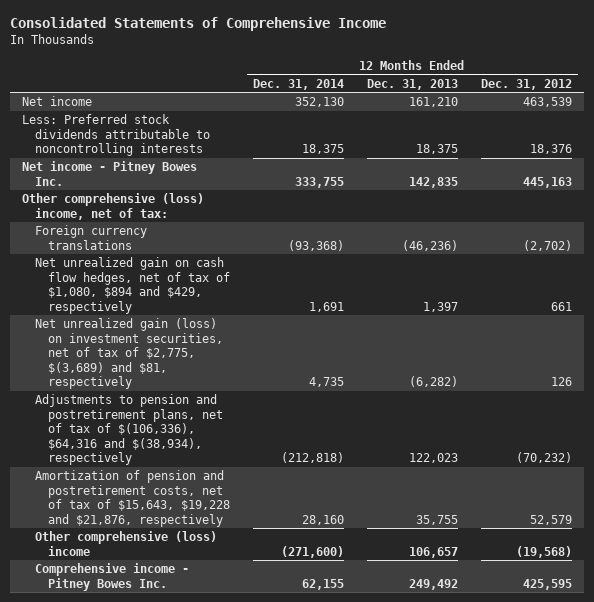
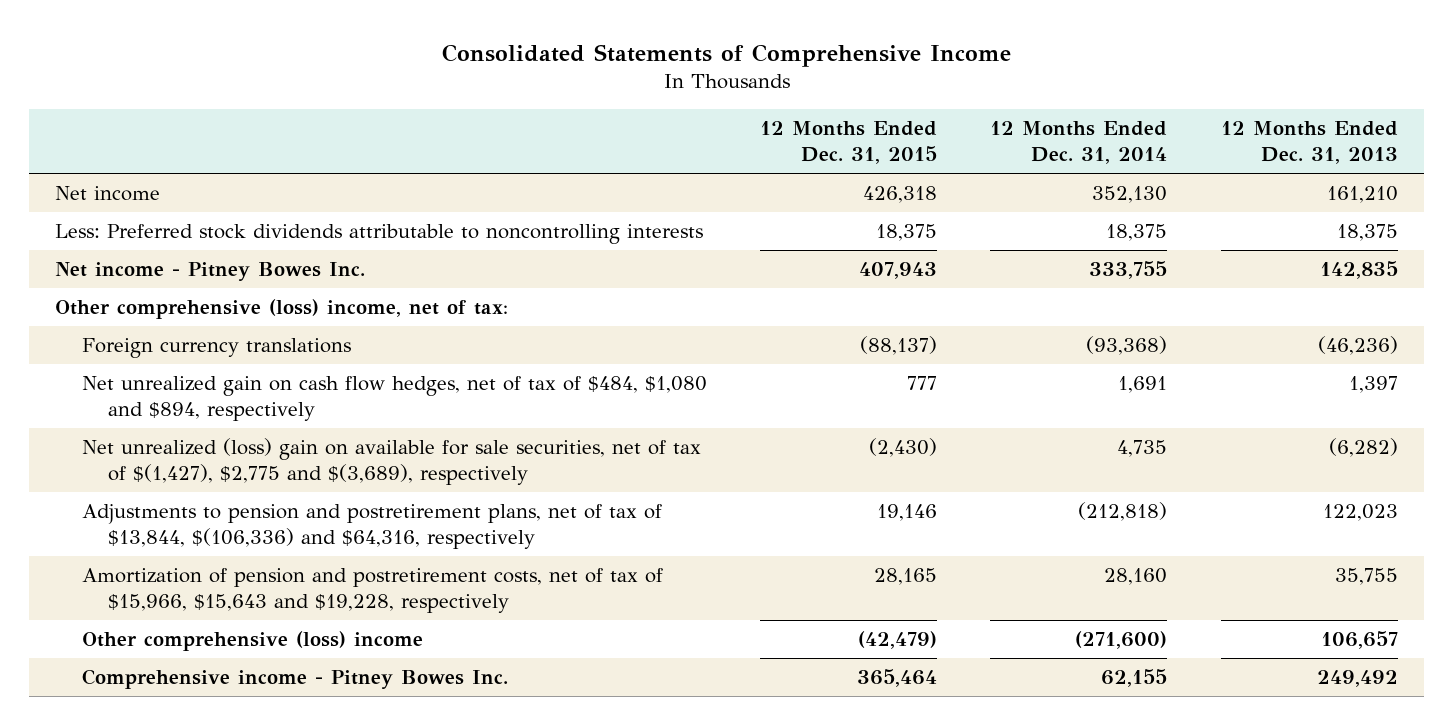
[481,78,573,90] Dec. 31, 2012 -> none
none -> [759,121,937,164] 12 Months Ended Dec. 31, 2015
[34,257,230,314] Net unrealized gain on cash flow hedges, net of tax of $1,080, $894 and $429, respectively -> [81,376,707,422] Net unrealized gain on cash flow hedges, net of tax of $484, $1,080 and $894, respectively
[34,318,223,390] Net unrealized gain (loss) on investment securities, net of tax of $2,775, $(3,689) and $81, respectively -> [81,438,701,486] Net unrealized (loss) gain on available for sale securities, net of tax of $(1,427), $2,775 and $(3,689), respectively
[34,394,223,466] Adjustments to pension and postretirement plans, net of tax of $(106,336), $64,316 and $(38,934), respectively -> [81,504,662,550] Adjustments to pension and postretirement plans, net of tax of $13,844, $(106,336) and $64,316, respectively
[34,470,230,527] Amortization of pension and postretirement costs, net of tax of $15,643, $19,228 and $21,876, respectively -> [81,568,663,614] Amortization of pension and postretirement costs, net of tax of $15,966, $15,643 and $19,228, respectively

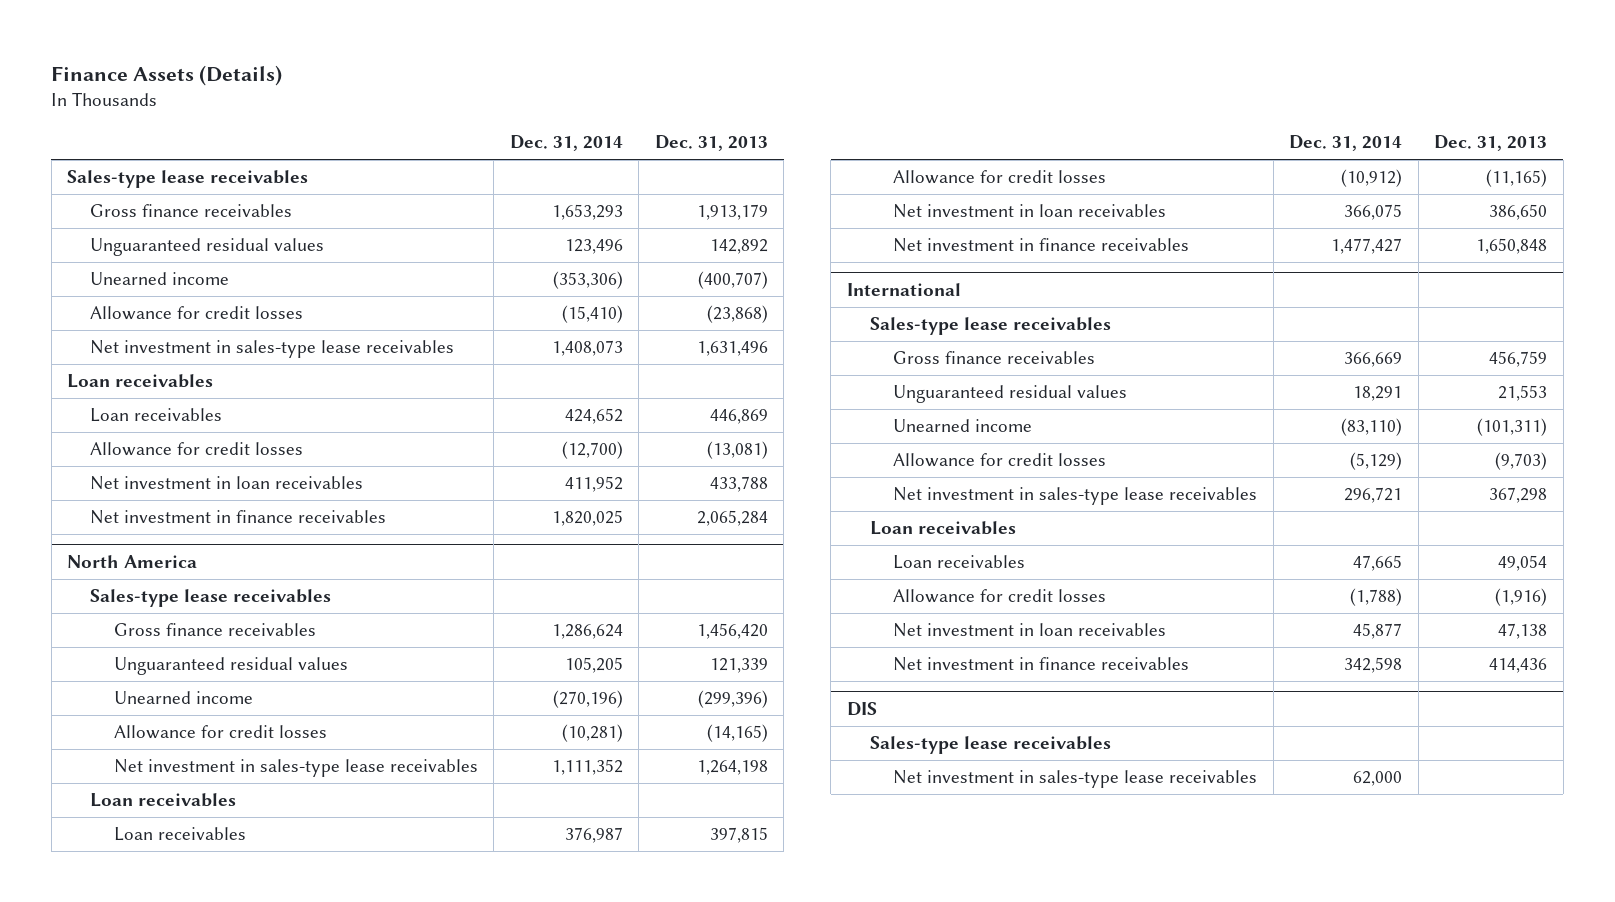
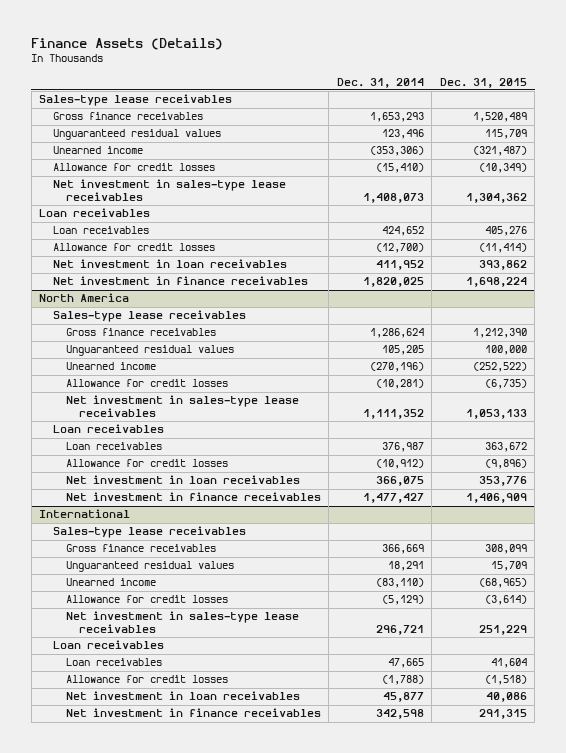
[654,134,768,151] Dec. 31, 2013 -> none
none -> [439,77,527,88] Dec. 31, 2015
[846,702,877,717] DIS -> none
[870,736,1112,755] Sales-type lease receivables -> none
[893,770,1258,789] Net investment in sales-type lease receivables -> none

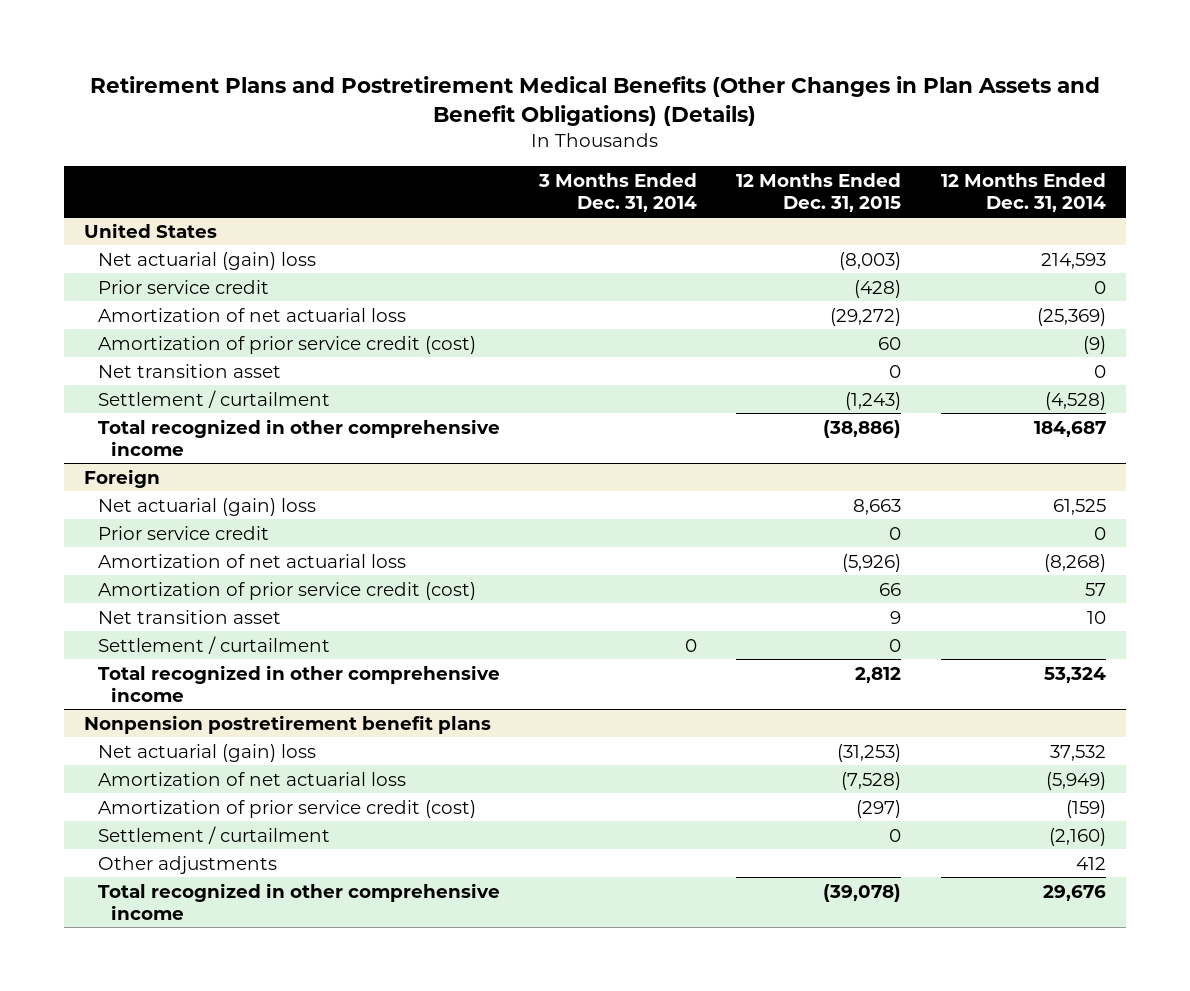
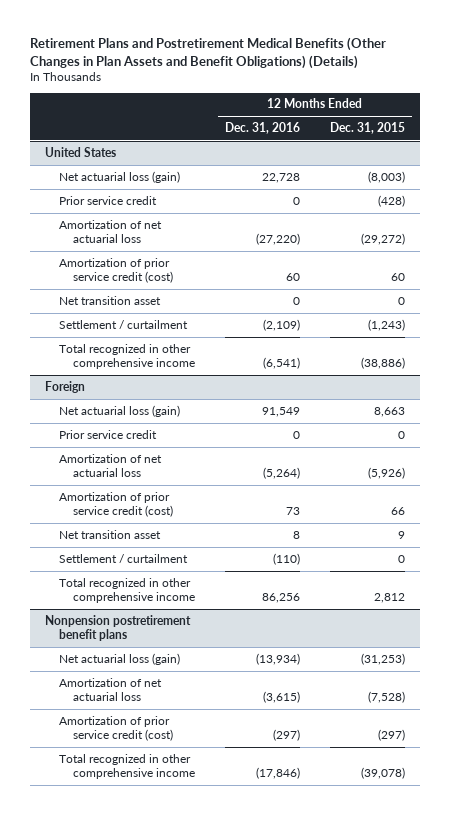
[538,172,698,212] 3 Months Ended Dec. 31, 2014 -> none
[940,172,1106,212] 12 Months Ended Dec. 31, 2014 -> none
none -> [224,122,300,135] Dec. 31, 2016
[97,251,316,270] Net actuarial (gain) loss -> [58,170,180,183] Net actuarial loss (gain)
[97,497,316,516] Net actuarial (gain) loss -> [58,404,180,417] Net actuarial loss (gain)
[97,743,316,762] Net actuarial (gain) loss -> [58,652,180,665] Net actuarial loss (gain)
[97,825,330,844] Settlement / curtailment -> none
[97,855,277,874] Other adjustments -> none

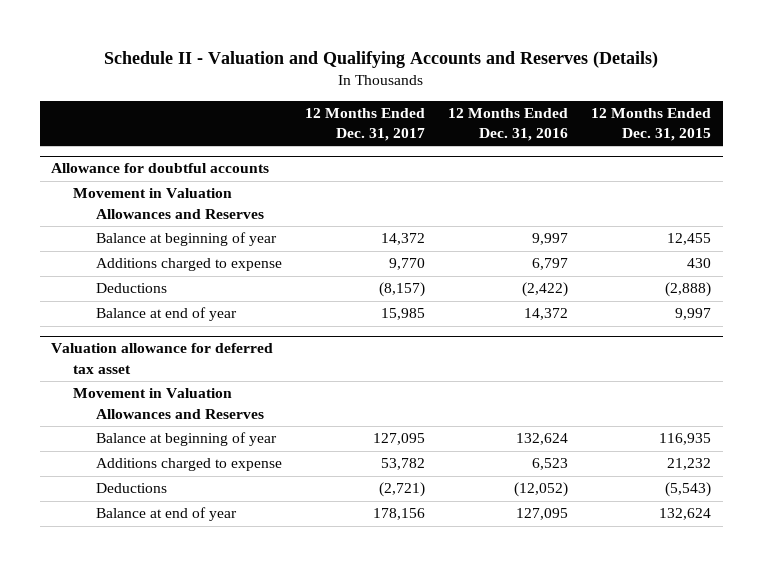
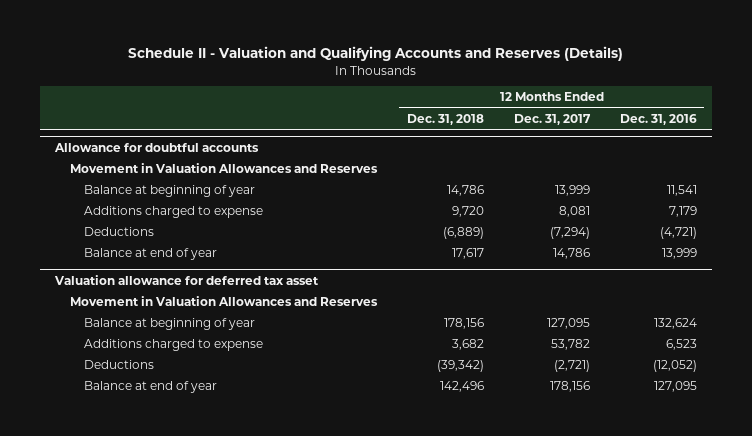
[591,108,712,142] 12 Months Ended Dec. 31, 2015 -> none
none -> [406,113,484,125] Dec. 31, 2018
[380,233,425,246] 14,372 -> [554,184,590,196] 13,999
[531,233,568,246] 9,997 -> [666,184,697,196] 11,541
[388,258,425,271] 9,770 -> [558,205,590,217] 8,081
[531,258,568,271] 6,797 -> [668,205,697,217] 7,179
[378,282,425,298] (8,157) -> [549,226,590,239] (7,294)
[521,282,568,298] (2,422) -> [659,226,697,239] (4,721)
[380,308,425,321] 15,985 -> [552,247,590,259] 14,786
[523,308,568,321] 14,372 -> [661,247,697,259] 13,999

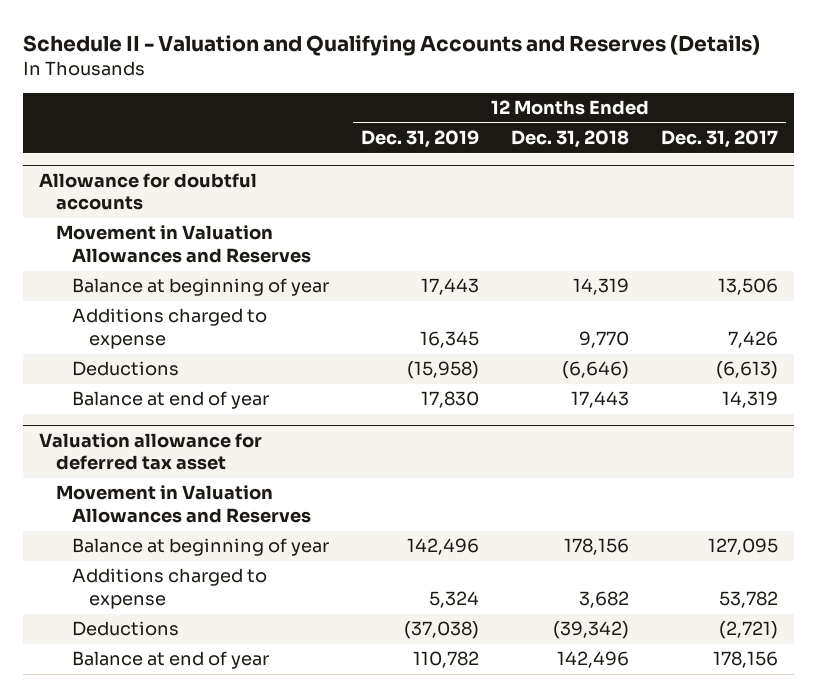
[619,113,697,125] Dec. 31, 2016 -> none
none -> [361,130,480,149] Dec. 31, 2019
[446,184,484,196] 14,786 -> [573,278,630,296] 14,319
[554,184,590,196] 13,999 -> [718,278,779,296] 13,506
[451,205,484,217] 9,720 -> [579,331,630,349] 9,770
[558,205,590,217] 8,081 -> [728,331,779,349] 7,426
[442,226,484,239] (6,889) -> [562,361,630,380] (6,646)
[549,226,590,239] (7,294) -> [716,361,779,380] (6,613)
[451,247,484,259] 17,617 -> [571,391,630,409] 17,443
[552,247,590,259] 14,786 -> [722,391,779,409] 14,319

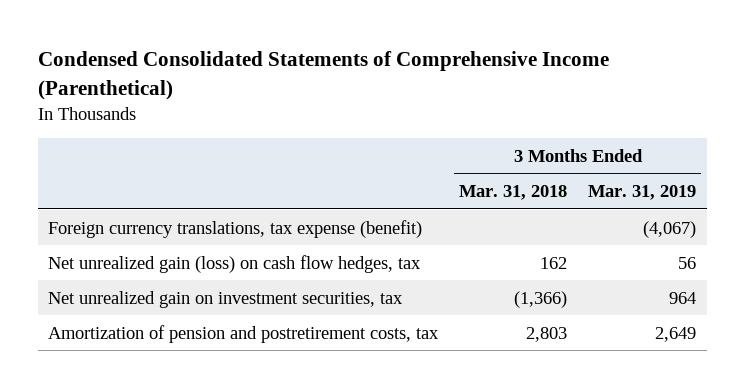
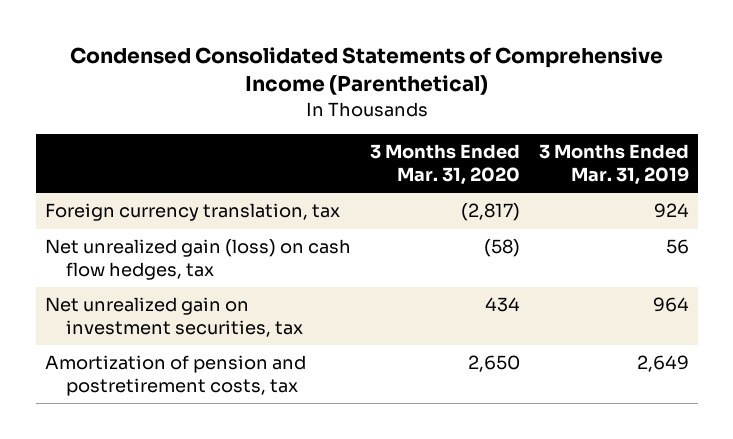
[459,185,568,201] Mar. 31, 2018 -> none
none -> [369,144,520,185] 3 Months Ended Mar. 31, 2020
[48,219,423,238] Foreign currency translations, tax expense (benefit) -> [44,203,340,222] Foreign currency translation, tax
[643,220,697,238] (4,067) -> [653,203,689,219] 924

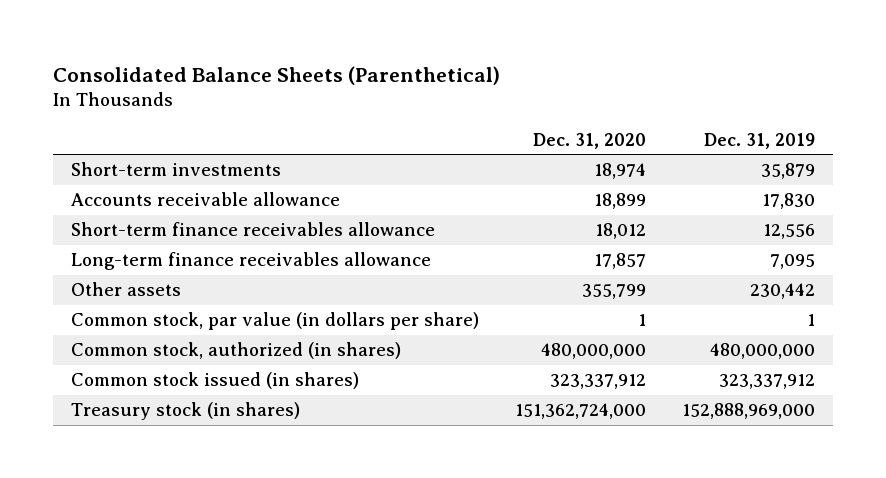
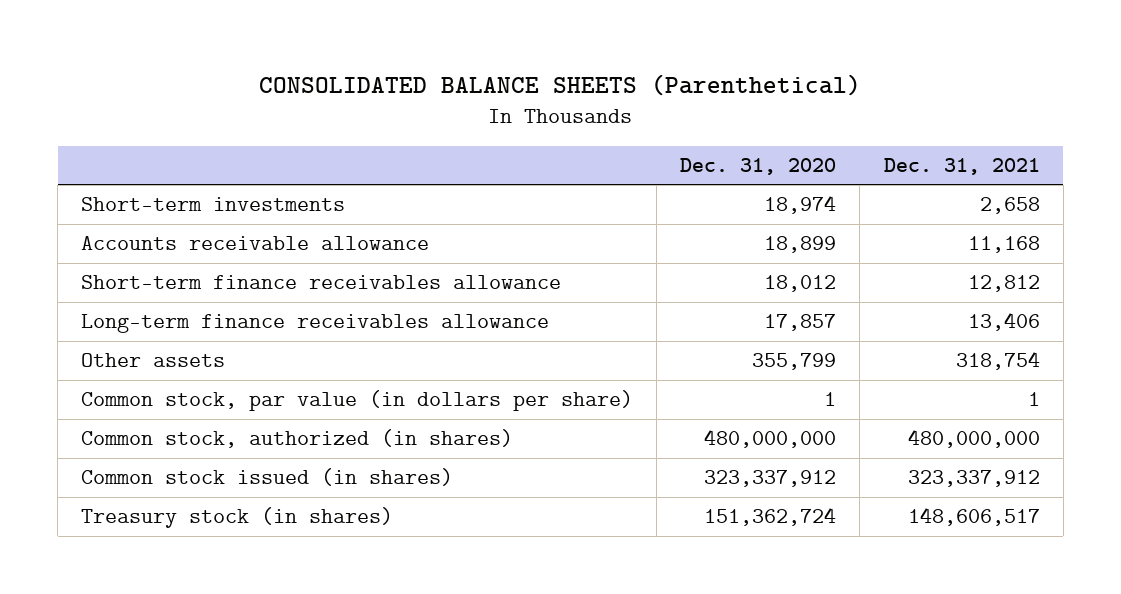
[52,65,500,85] Consolidated Balance Sheets (Parenthetical) -> [259,73,862,96] CONSOLIDATED BALANCE SHEETS (Parenthetical)
[703,132,815,149] Dec. 31, 2019 -> none
none -> [883,157,1040,175] Dec. 31, 2021
[514,403,646,420] 151,362,724,000 -> [704,507,837,527] 151,362,724

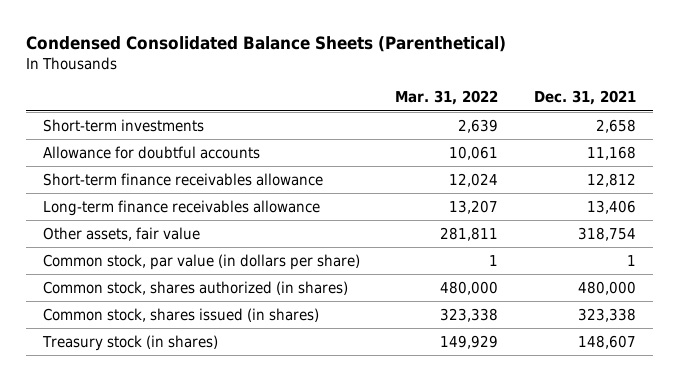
[259,73,862,96] CONSOLIDATED BALANCE SHEETS (Parenthetical) -> [25,35,506,52] Condensed Consolidated Balance Sheets (Parenthetical)
[680,157,837,175] Dec. 31, 2020 -> none
none -> [395,90,499,106] Mar. 31, 2022
[81,236,430,251] Accounts receivable allowance -> [43,146,261,160] Allowance for doubtful accounts
[81,353,226,368] Other assets -> [43,227,201,242] Other assets, fair value
[81,429,514,449] Common stock, authorized (in shares) -> [43,281,349,296] Common stock, shares authorized (in shares)
[907,429,1040,449] 480,000,000 -> [577,281,636,296] 480,000
[81,468,454,487] Common stock issued (in shares) -> [43,308,320,323] Common stock, shares issued (in shares)
[907,470,1040,488] 323,337,912 -> [577,308,636,323] 323,338
[907,507,1040,527] 148,606,517 -> [577,335,636,350] 148,607

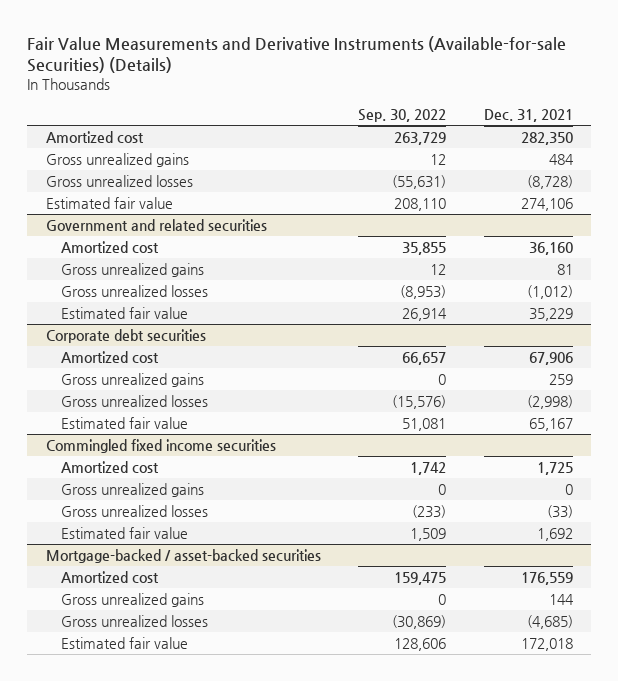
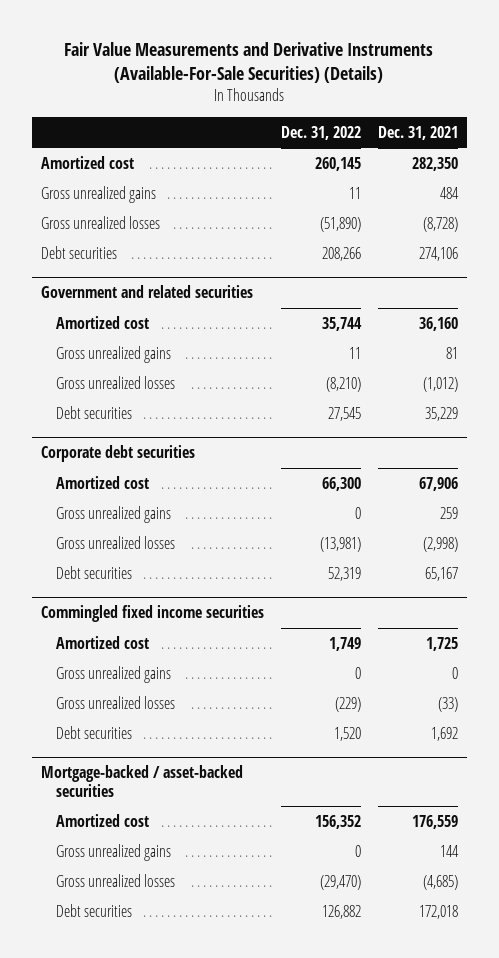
[26,35,566,74] Fair Value Measurements and Derivative Instruments (Available-for-sale Securities) (Details) -> [64,42,434,84] Fair Value Measurements and Derivative Instruments (Available-For-Sale Securities) (Details)
[358,109,447,123] Sep. 30, 2022 -> none
none -> [280,125,361,140] Dec. 31, 2022
[45,196,173,209] Estimated fair value -> [40,245,117,259] Debt securities
[61,306,189,319] Estimated fair value -> [55,405,132,419] Debt securities
[61,416,189,429] Estimated fair value -> [55,565,132,579] Debt securities
[61,526,189,539] Estimated fair value -> [55,725,132,739] Debt securities
[61,636,189,649] Estimated fair value -> [55,903,132,917] Debt securities

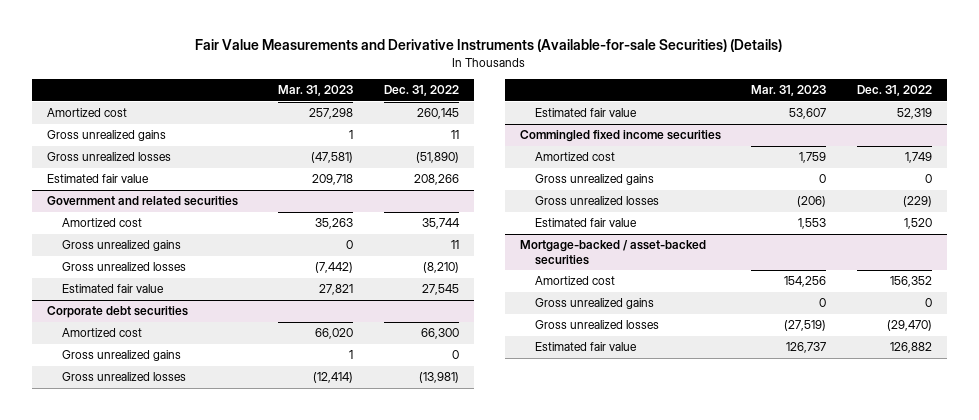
[64,42,434,84] Fair Value Measurements and Derivative Instruments (Available-For-Sale Securities) (Details) -> [195,39,783,53] Fair Value Measurements and Derivative Instruments (Available-for-sale Securities) (Details)
[378,125,459,140] Dec. 31, 2021 -> none
none -> [278,85,354,97] Mar. 31, 2023
[40,245,117,259] Debt securities -> [46,174,149,184] Estimated fair value
[55,405,132,419] Debt securities -> [62,284,165,294] Estimated fair value
[55,565,132,579] Debt securities -> [534,108,637,118] Estimated fair value
[55,725,132,739] Debt securities -> [534,218,637,228] Estimated fair value
[55,903,132,917] Debt securities -> [534,342,637,352] Estimated fair value

